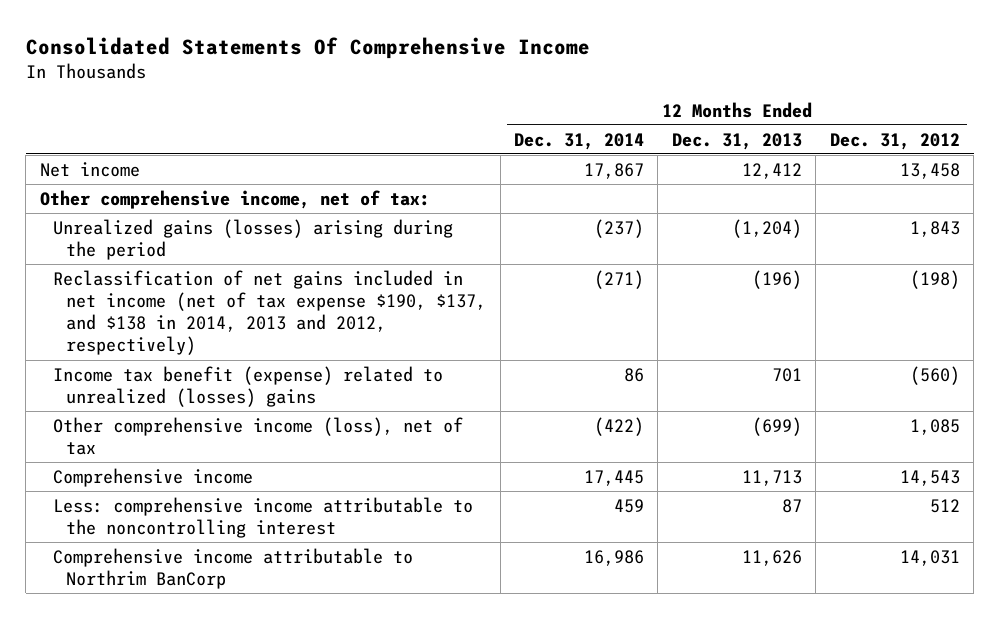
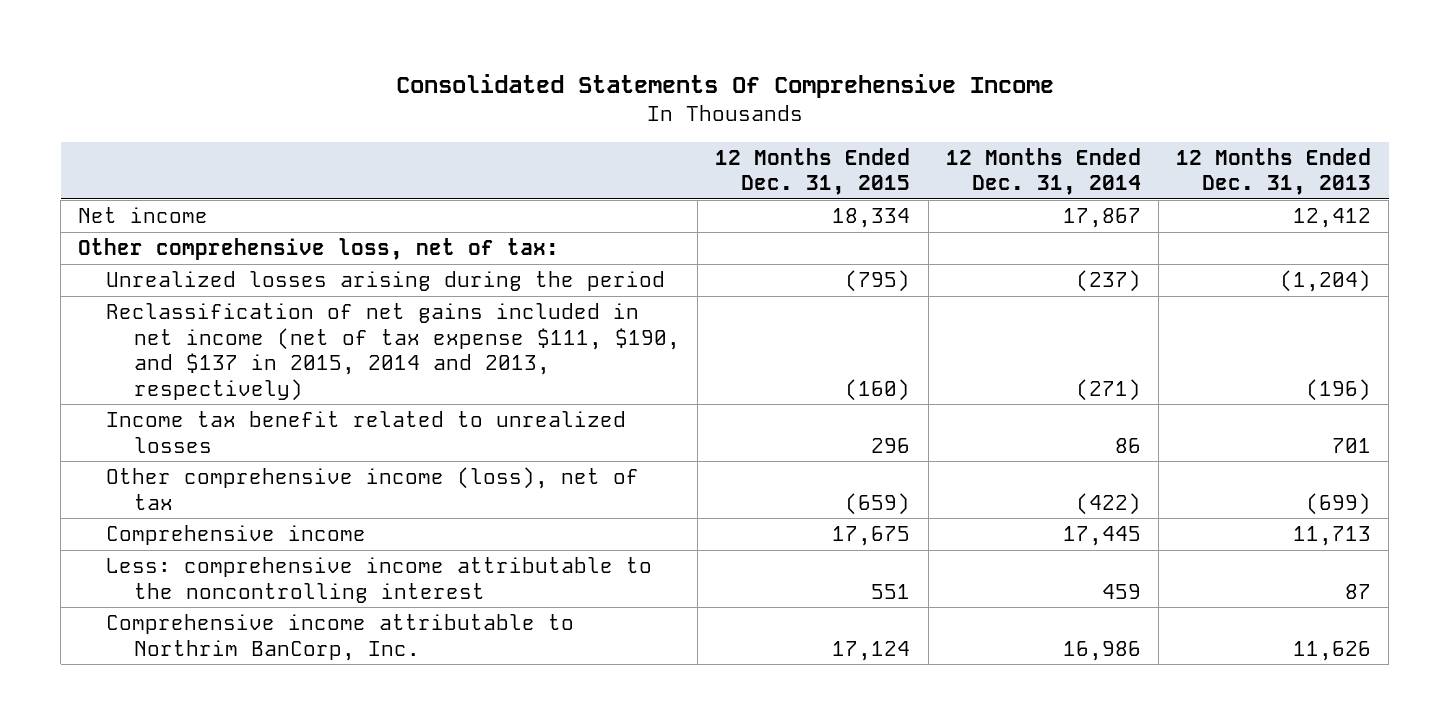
[829,132,960,150] Dec. 31, 2012 -> none
none -> [715,147,911,196] 12 Months Ended Dec. 31, 2015
[39,189,430,209] Other comprehensive income, net of tax: -> [78,238,560,261] Other comprehensive loss, net of tax:
[53,218,454,260] Unrealized gains (losses) arising during the period -> [106,271,666,292] Unrealized losses arising during the period
[53,269,487,356] Reclassification of net gains included in net income (net of tax expense $190, $137, and $138 in 2014, 2013 and 2012, respectively) -> [106,303,681,401] Reclassification of net gains included in net income (net of tax expense $111, $190, and $137 in 2015, 2014 and 2013, respectively)
[53,365,444,407] Income tax benefit (expense) related to unrealized (losses) gains -> [106,411,627,453] Income tax benefit related to unrealized losses
[53,547,414,589] Comprehensive income attributable to Northrim BanCorp -> [106,614,575,661] Comprehensive income attributable to Northrim BanCorp, Inc.

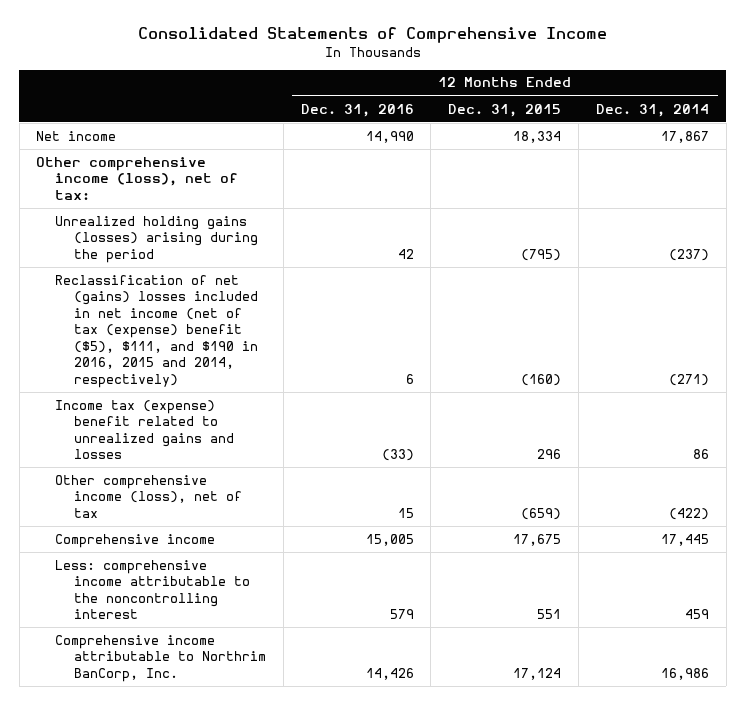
[395,73,1054,98] Consolidated Statements Of Comprehensive Income -> [137,27,607,44] Consolidated Statements of Comprehensive Income
[1176,147,1372,196] 12 Months Ended Dec. 31, 2013 -> none
none -> [300,103,414,117] Dec. 31, 2016
[78,238,560,261] Other comprehensive loss, net of tax: -> [36,156,239,200] Other comprehensive income (loss), net of tax:
[106,271,666,292] Unrealized losses arising during the period -> [55,215,258,263] Unrealized holding gains (losses) arising during the period
[106,303,681,401] Reclassification of net gains included in net income (net of tax expense $111, $190, and $137 in 2015, 2014 and 2013, respectively) -> [55,274,258,388] Reclassification of net (gains) losses included in net income (net of tax (expense) benefit ($5), $111, and $190 in 2016, 2015 and 2014, respectively)
[106,411,627,453] Income tax benefit related to unrealized losses -> [55,399,234,460] Income tax (expense) benefit related to unrealized gains and losses

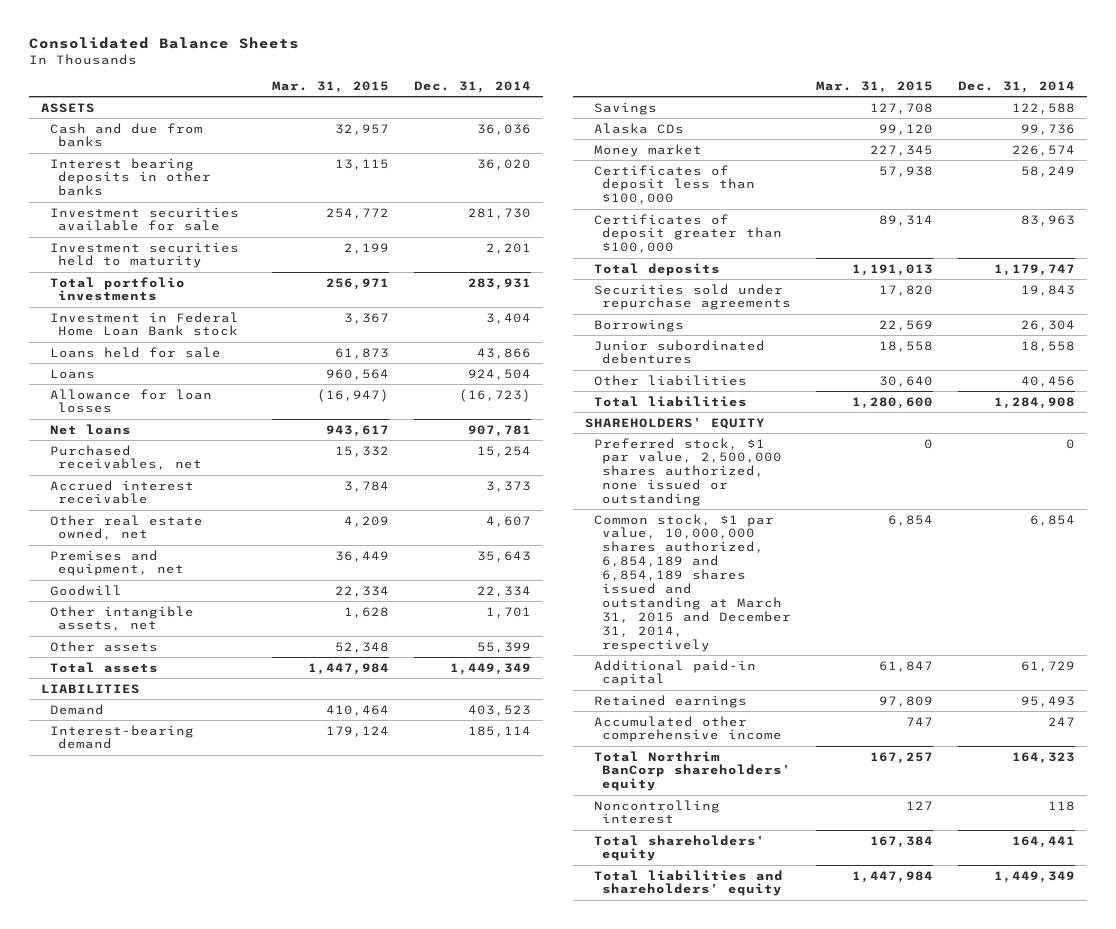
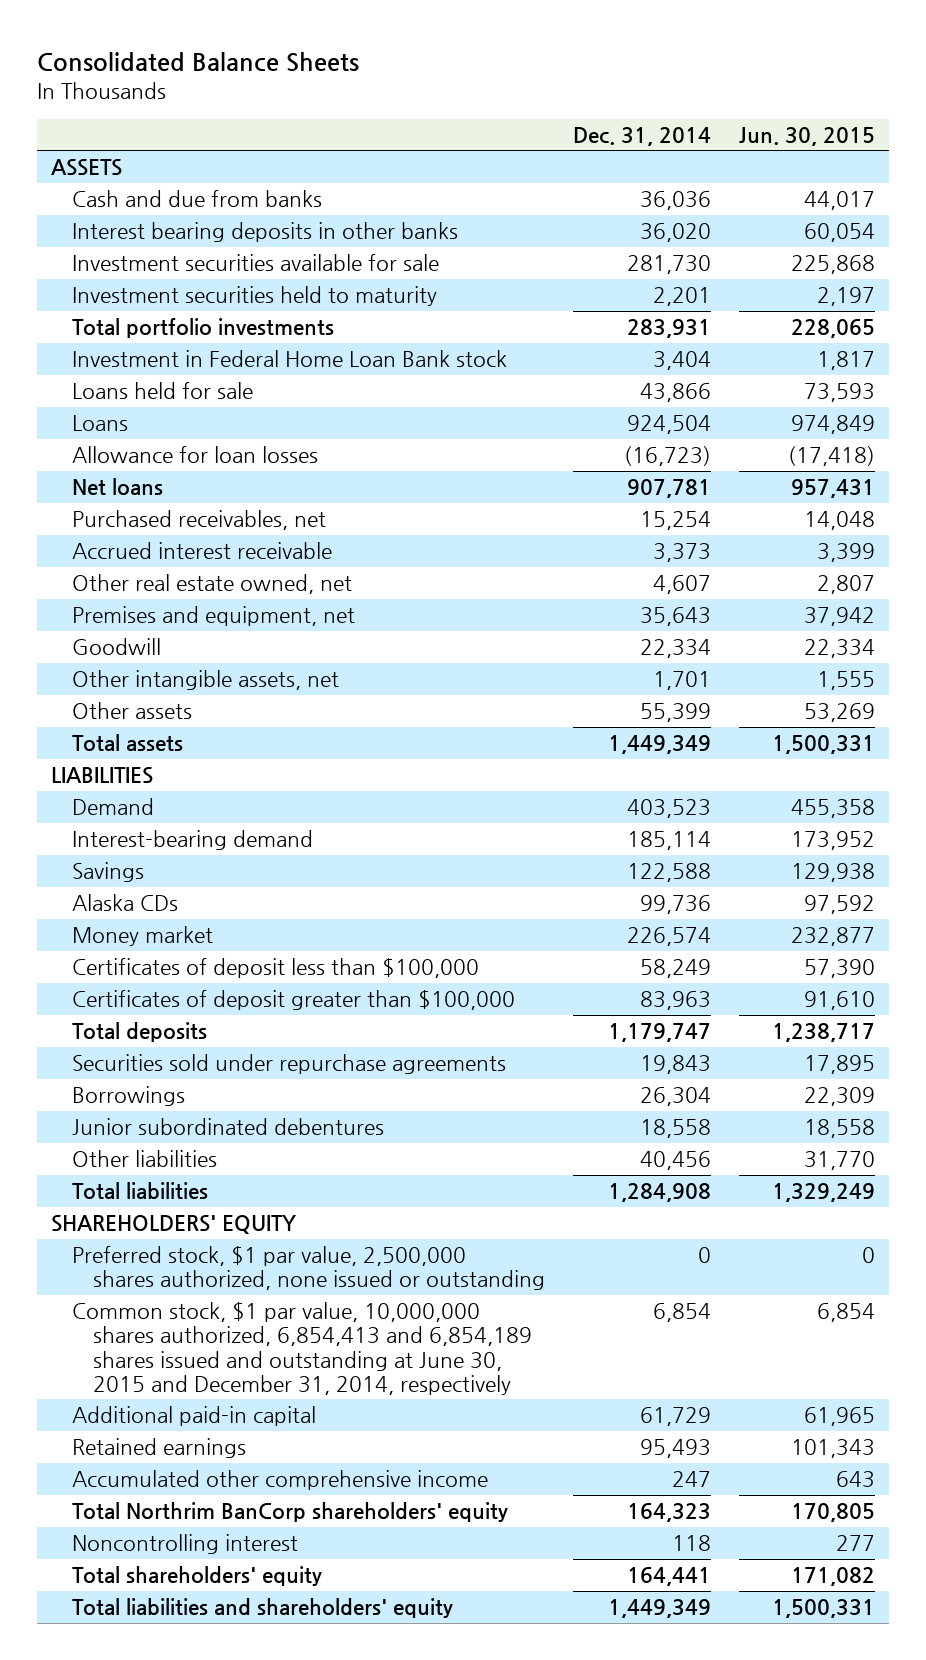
[271,81,389,94] Mar. 31, 2015 -> none
none -> [739,126,876,146] Jun. 30, 2015
[593,513,792,652] Common stock, $1 par value, 10,000,000 shares authorized, 6,854,189 and 6,854,189 shares issued and outstanding at March 31, 2015 and December 31, 2014, respectively -> [71,1302,532,1395] Common stock, $1 par value, 10,000,000 shares authorized, 6,854,413 and 6,854,189 shares issued and outstanding at June 30, 2015 and December 31, 2014, respectively

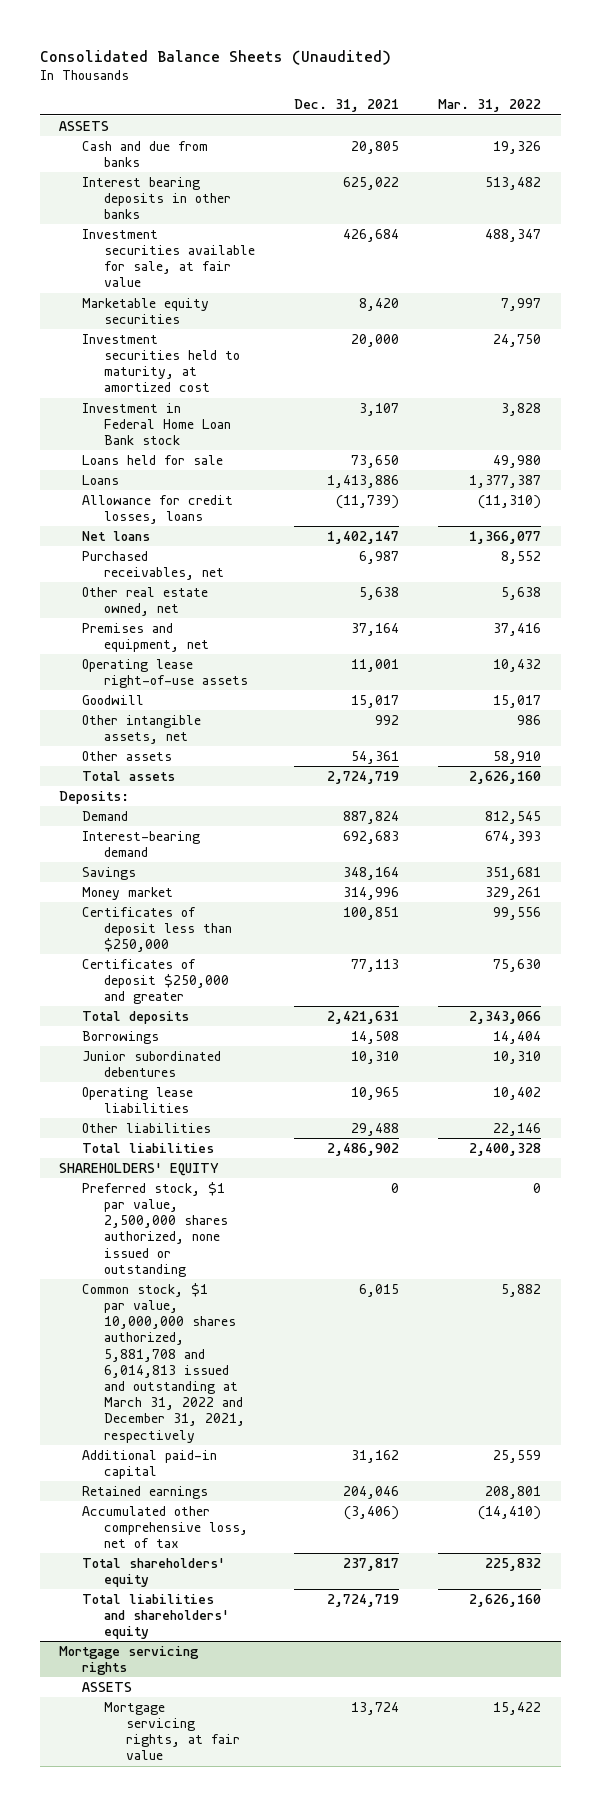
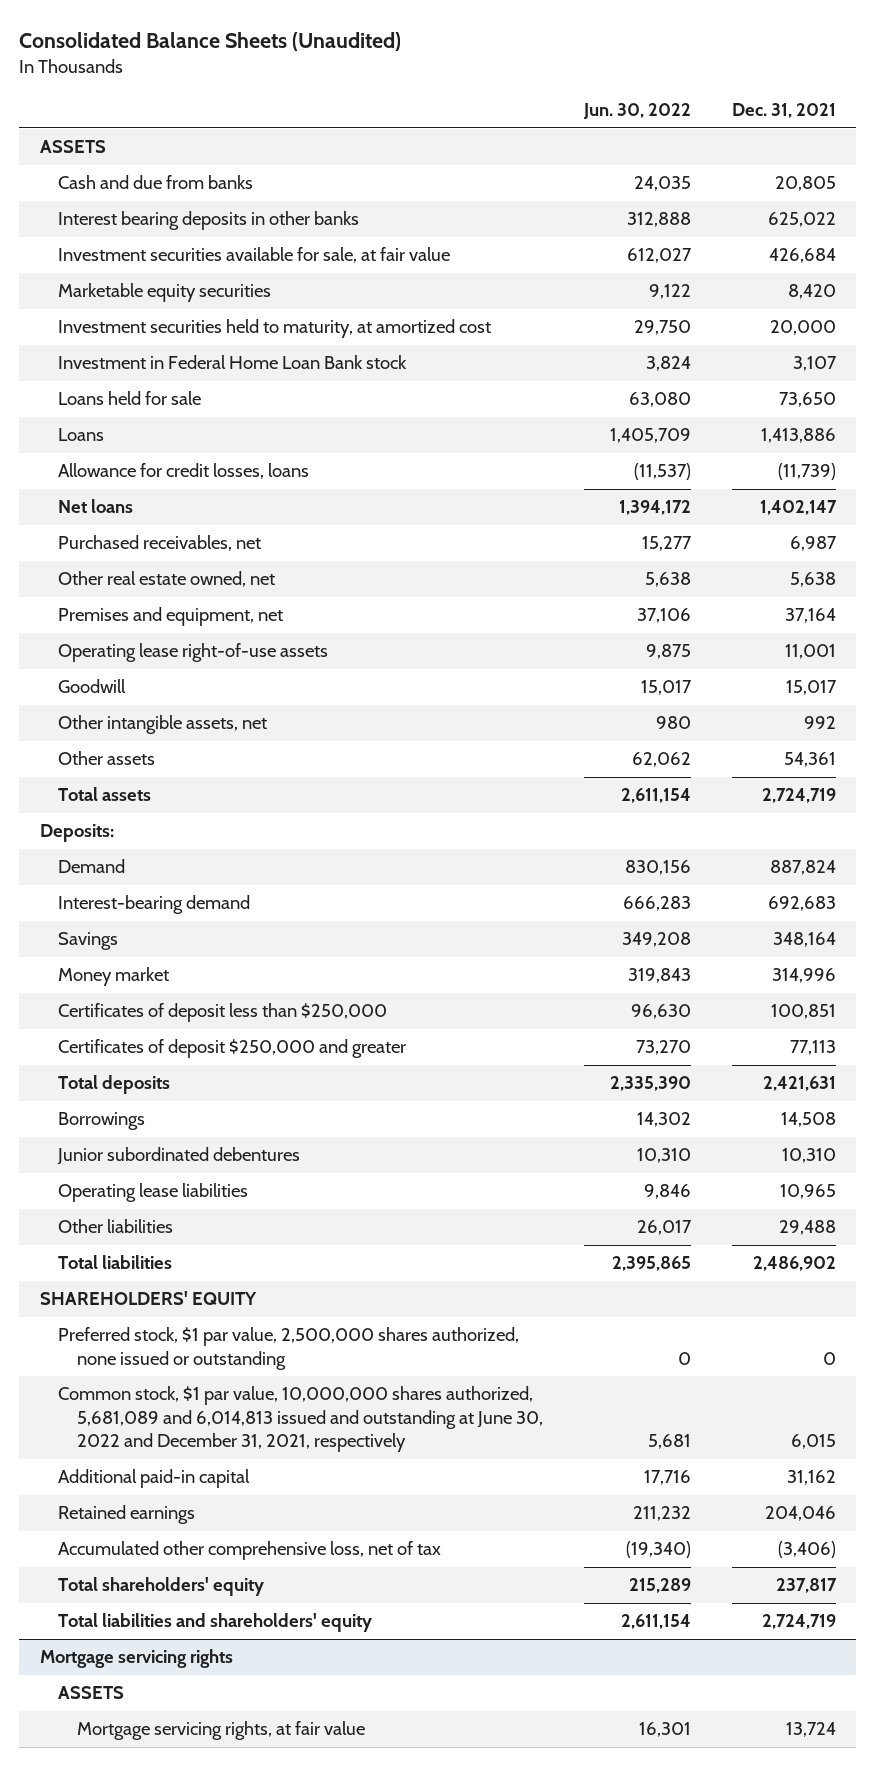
[438,99,542,113] Mar. 31, 2022 -> none
none -> [582,103,691,120] Jun. 30, 2022
[81,1282,245,1443] Common stock, $1 par value, 10,000,000 shares authorized, 5,881,708 and 6,014,813 issued and outstanding at March 31, 2022 and December 31, 2021, respectively -> [58,1386,544,1453] Common stock, $1 par value, 10,000,000 shares authorized, 5,681,089 and 6,014,813 issued and outstanding at June 30, 2022 and December 31, 2021, respectively

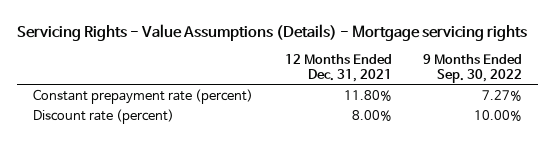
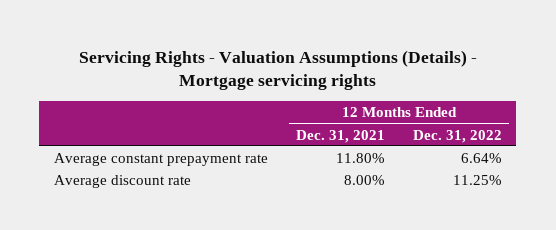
[17,24,528,42] Servicing Rights - Value Assumptions (Details) - Mortgage servicing rights -> [78,49,477,91] Servicing Rights - Valuation Assumptions (Details) - Mortgage servicing rights
[423,54,523,84] 9 Months Ended Sep. 30, 2022 -> none
none -> [413,129,503,143] Dec. 31, 2022
[33,89,254,105] Constant prepayment rate (percent) -> [53,152,268,166] Average constant prepayment rate
[33,109,175,125] Discount rate (percent) -> [53,174,191,188] Average discount rate

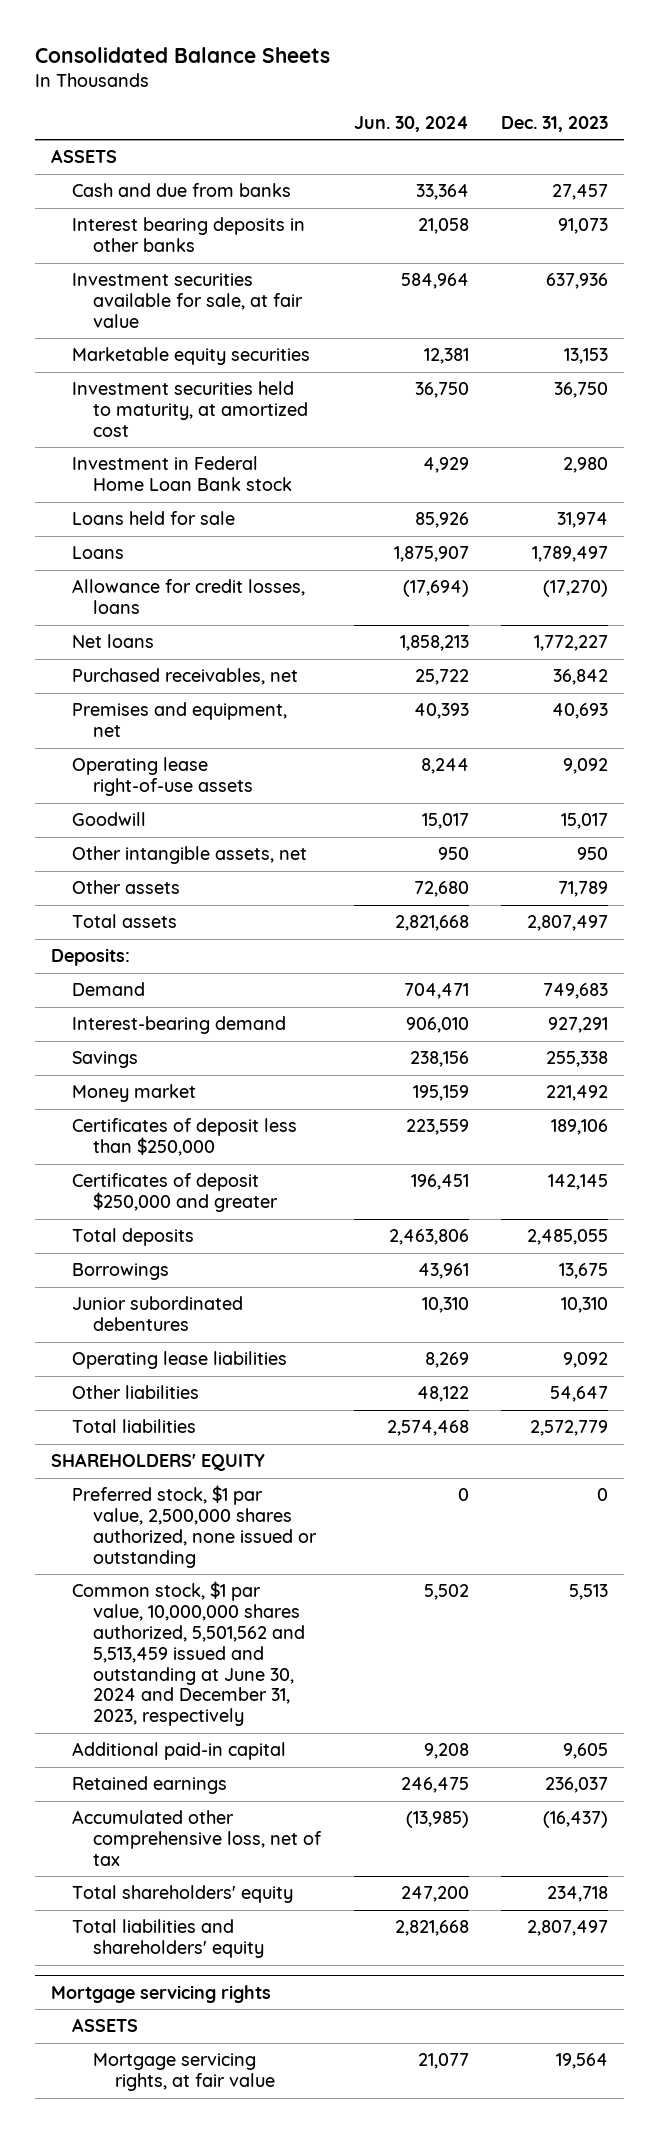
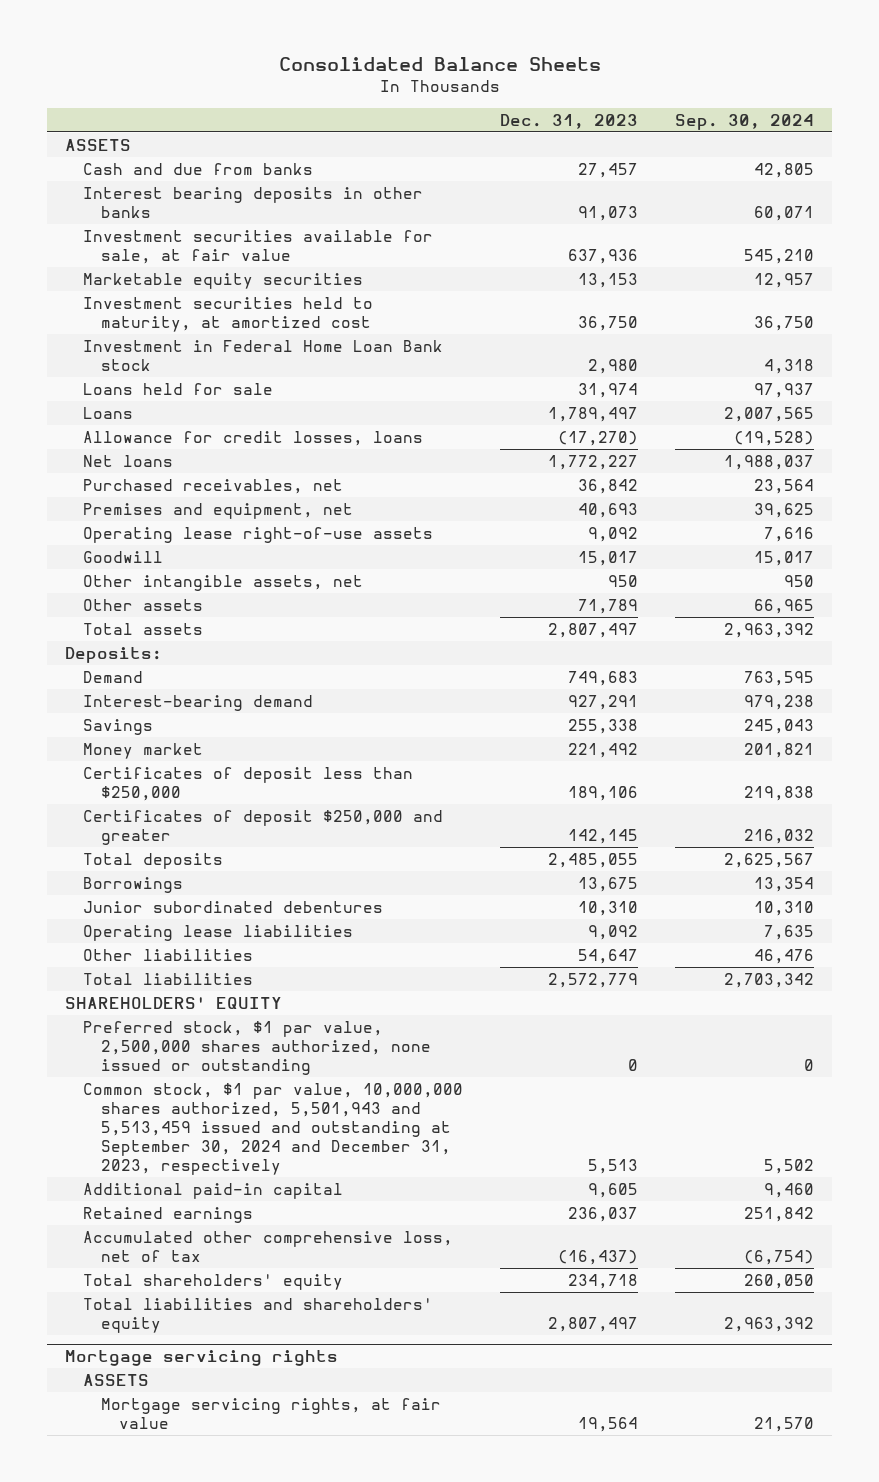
[353,115,469,132] Jun. 30, 2024 -> none
none -> [674,113,814,130] Sep. 30, 2024
[72,1581,306,1727] Common stock, $1 par value, 10,000,000 shares authorized, 5,501,562 and 5,513,459 issued and outstanding at June 30, 2024 and December 31, 2023, respectively -> [83,1082,464,1176] Common stock, $1 par value, 10,000,000 shares authorized, 5,501,943 and 5,513,459 issued and outstanding at September 30, 2024 and December 31, 2023, respectively

